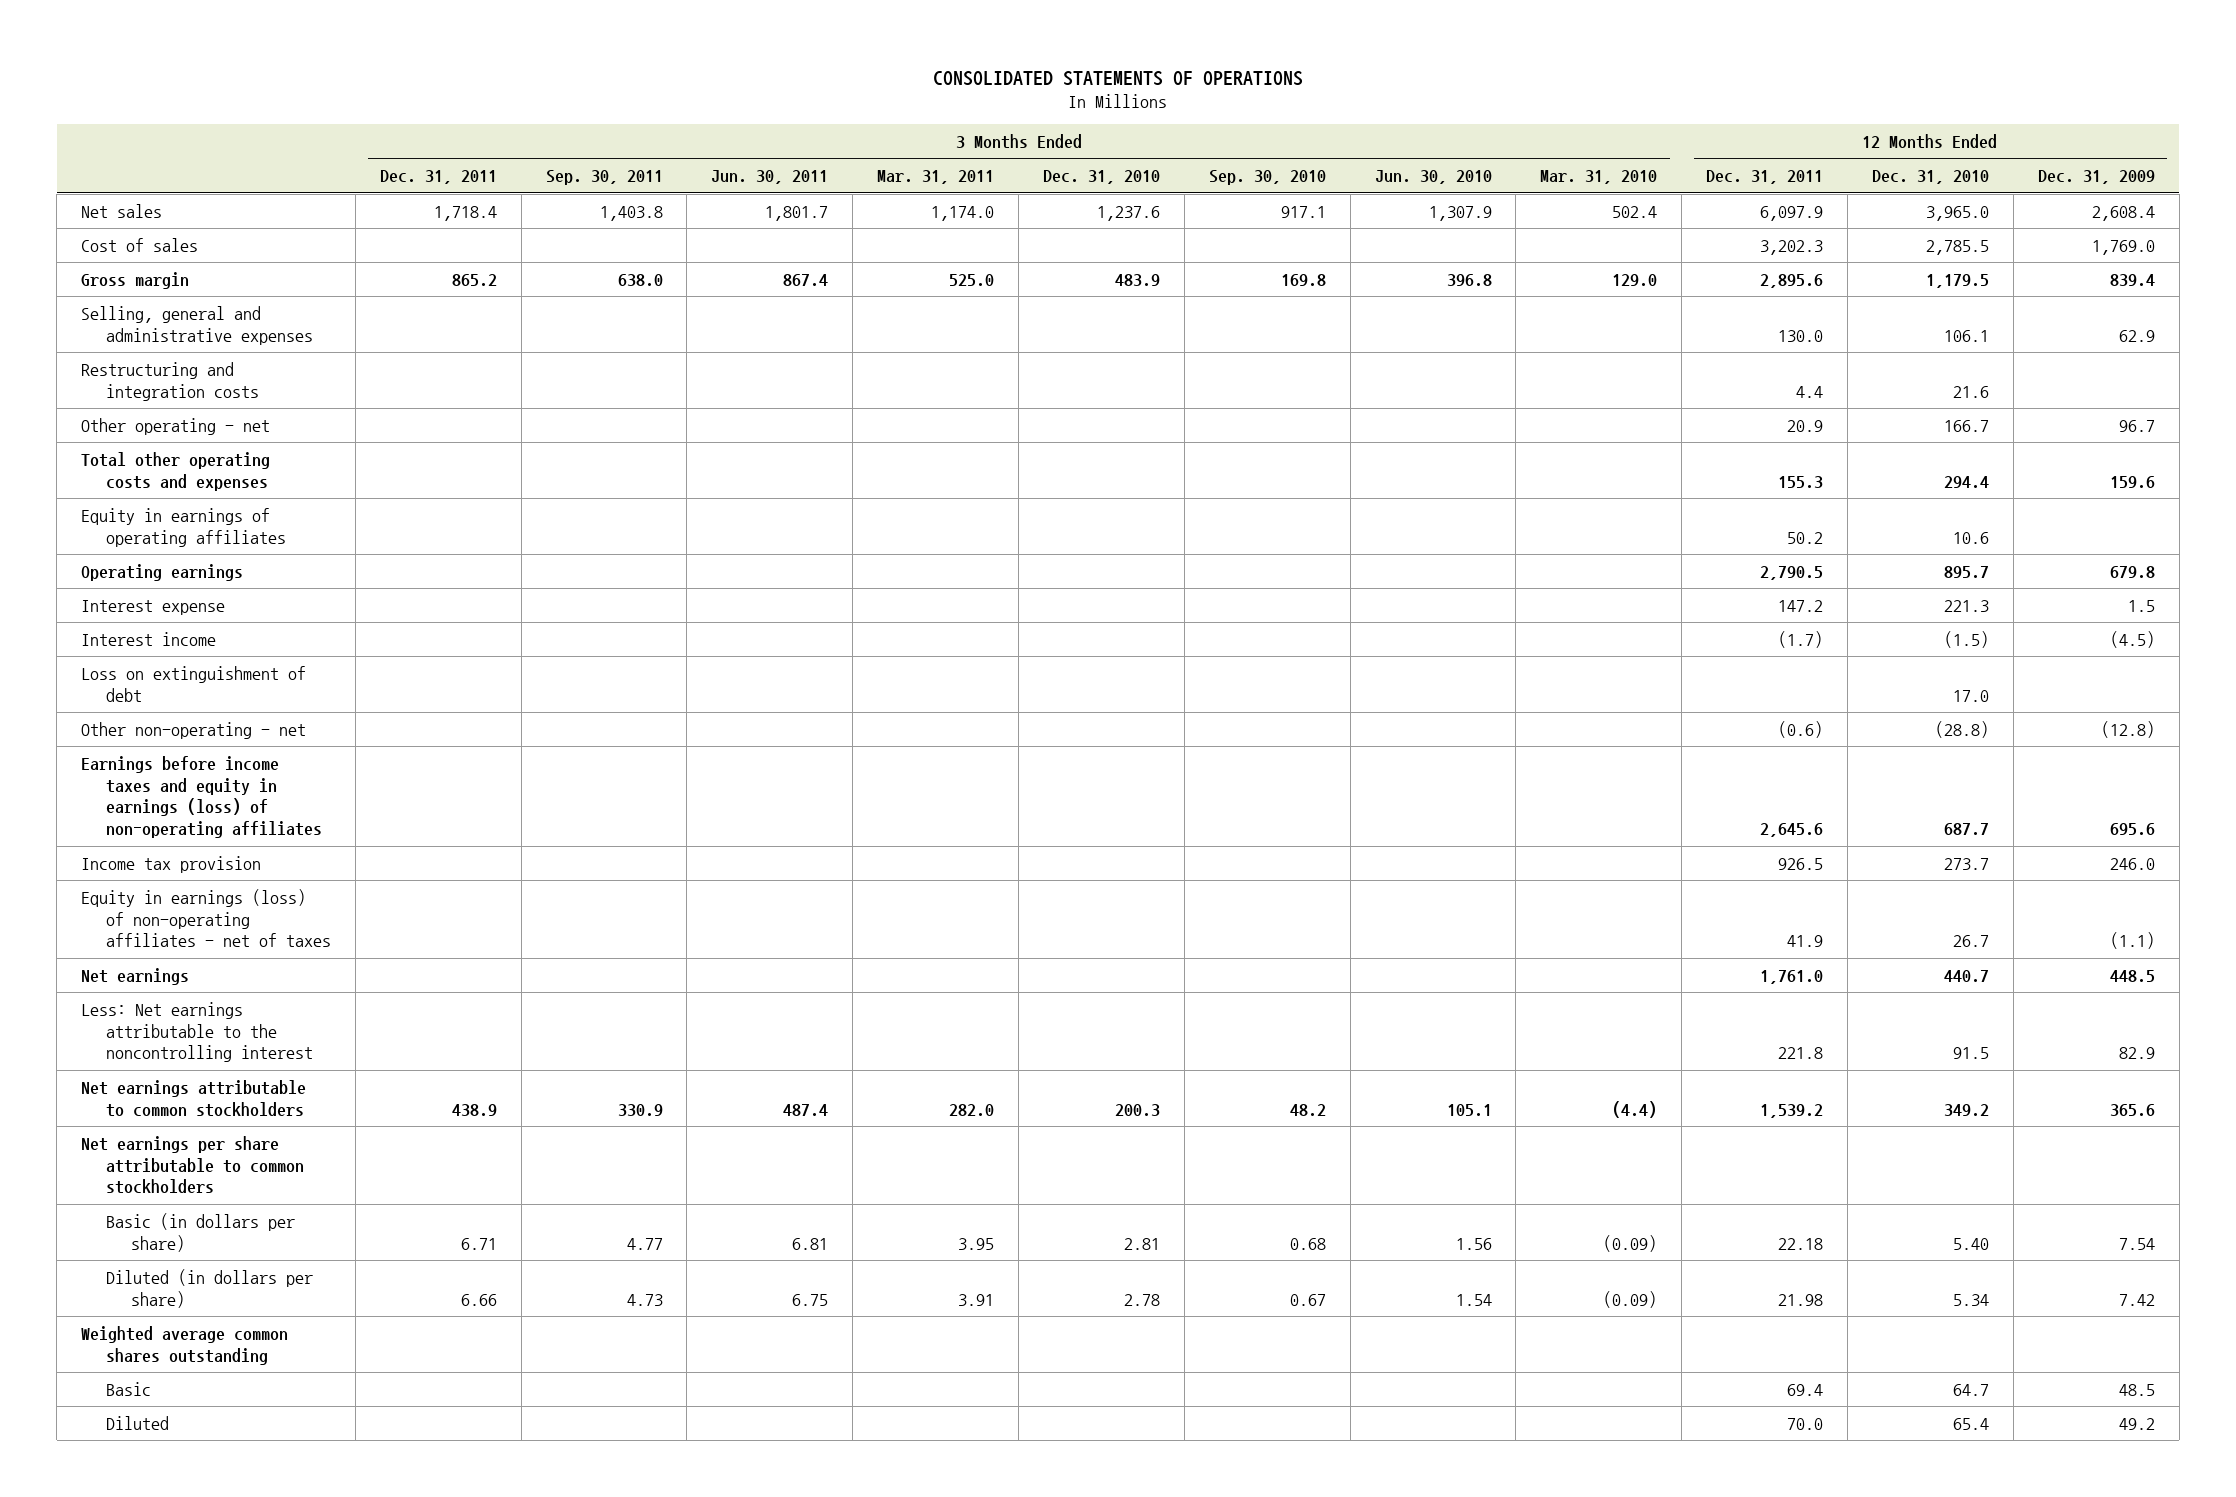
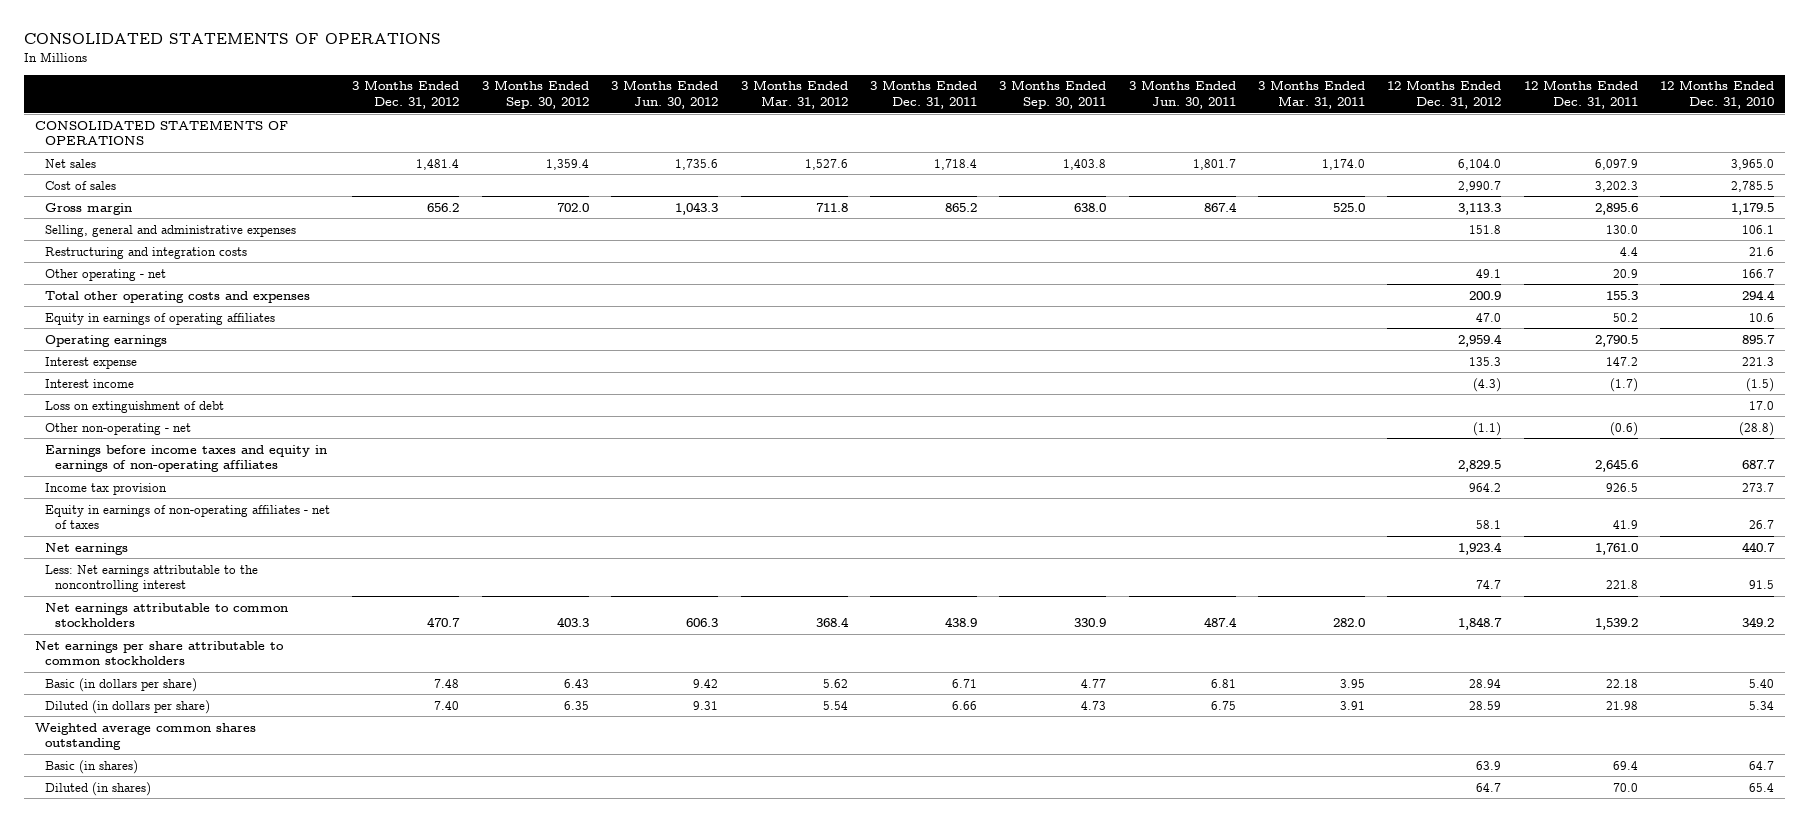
[1042,169,1160,184] Dec. 31, 2010 -> none
[1208,169,1326,185] Sep. 30, 2010 -> none
[1374,169,1492,184] Jun. 30, 2010 -> none
[1540,169,1658,184] Mar. 31, 2010 -> none
[2037,169,2155,184] Dec. 31, 2009 -> none
none -> [352,80,460,109] 3 Months Ended Dec. 31, 2012
none -> [481,80,589,109] 3 Months Ended Sep. 30, 2012
none -> [611,80,719,109] 3 Months Ended Jun. 30, 2012
none -> [740,80,848,109] 3 Months Ended Mar. 31, 2012
none -> [1387,80,1502,109] 12 Months Ended Dec. 31, 2012
none -> [35,119,289,146] CONSOLIDATED STATEMENTS OF OPERATIONS
[81,755,322,839] Earnings before income taxes and equity in earnings (loss) of non-operating affiliates -> [45,444,328,473] Earnings before income taxes and equity in earnings of non-operating affiliates
[81,888,331,948] Equity in earnings (loss) of non-operating affiliates - net of taxes -> [45,504,331,530] Equity in earnings of non-operating affiliates - net of taxes
[105,1381,151,1396] Basic -> [45,759,139,774] Basic (in shares)
[105,1415,169,1430] Diluted -> [45,781,152,796] Diluted (in shares)

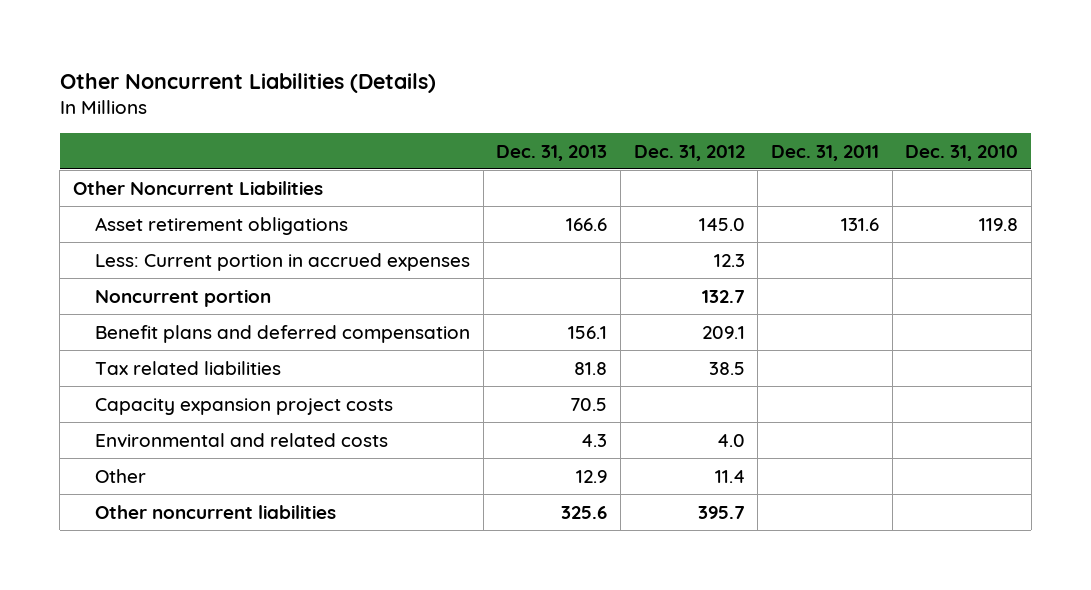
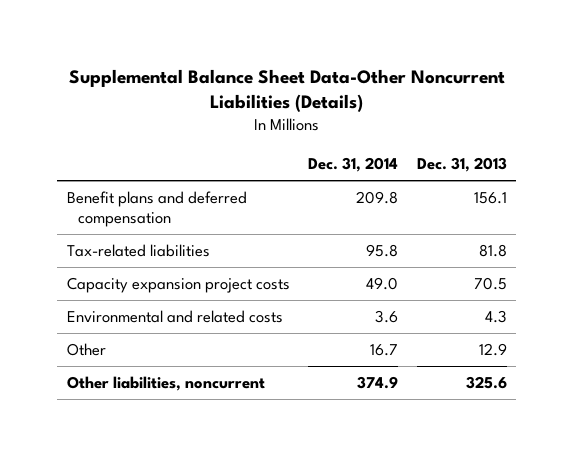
[59,72,436,93] Other Noncurrent Liabilities (Details) -> [68,68,505,113] Supplemental Balance Sheet Data-Other Noncurrent Liabilities (Details)
[633,144,745,161] Dec. 31, 2012 -> none
[770,144,879,161] Dec. 31, 2011 -> none
[905,144,1019,161] Dec. 31, 2010 -> none
none -> [308,156,399,172] Dec. 31, 2014
[72,180,323,195] Other Noncurrent Liabilities -> none
[94,216,348,235] Asset retirement obligations -> none
[94,252,470,271] Less: Current portion in accrued expenses -> none
[94,288,271,307] Noncurrent portion -> none
[94,360,281,375] Tax related liabilities -> [66,244,210,258] Tax-related liabilities
[94,504,336,519] Other noncurrent liabilities -> [66,376,265,392] Other liabilities, noncurrent

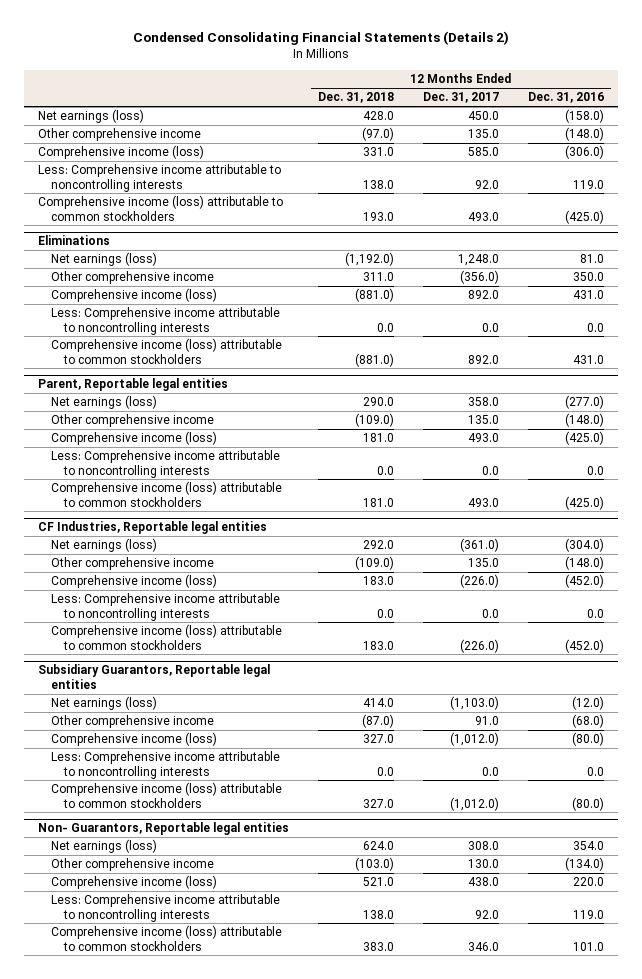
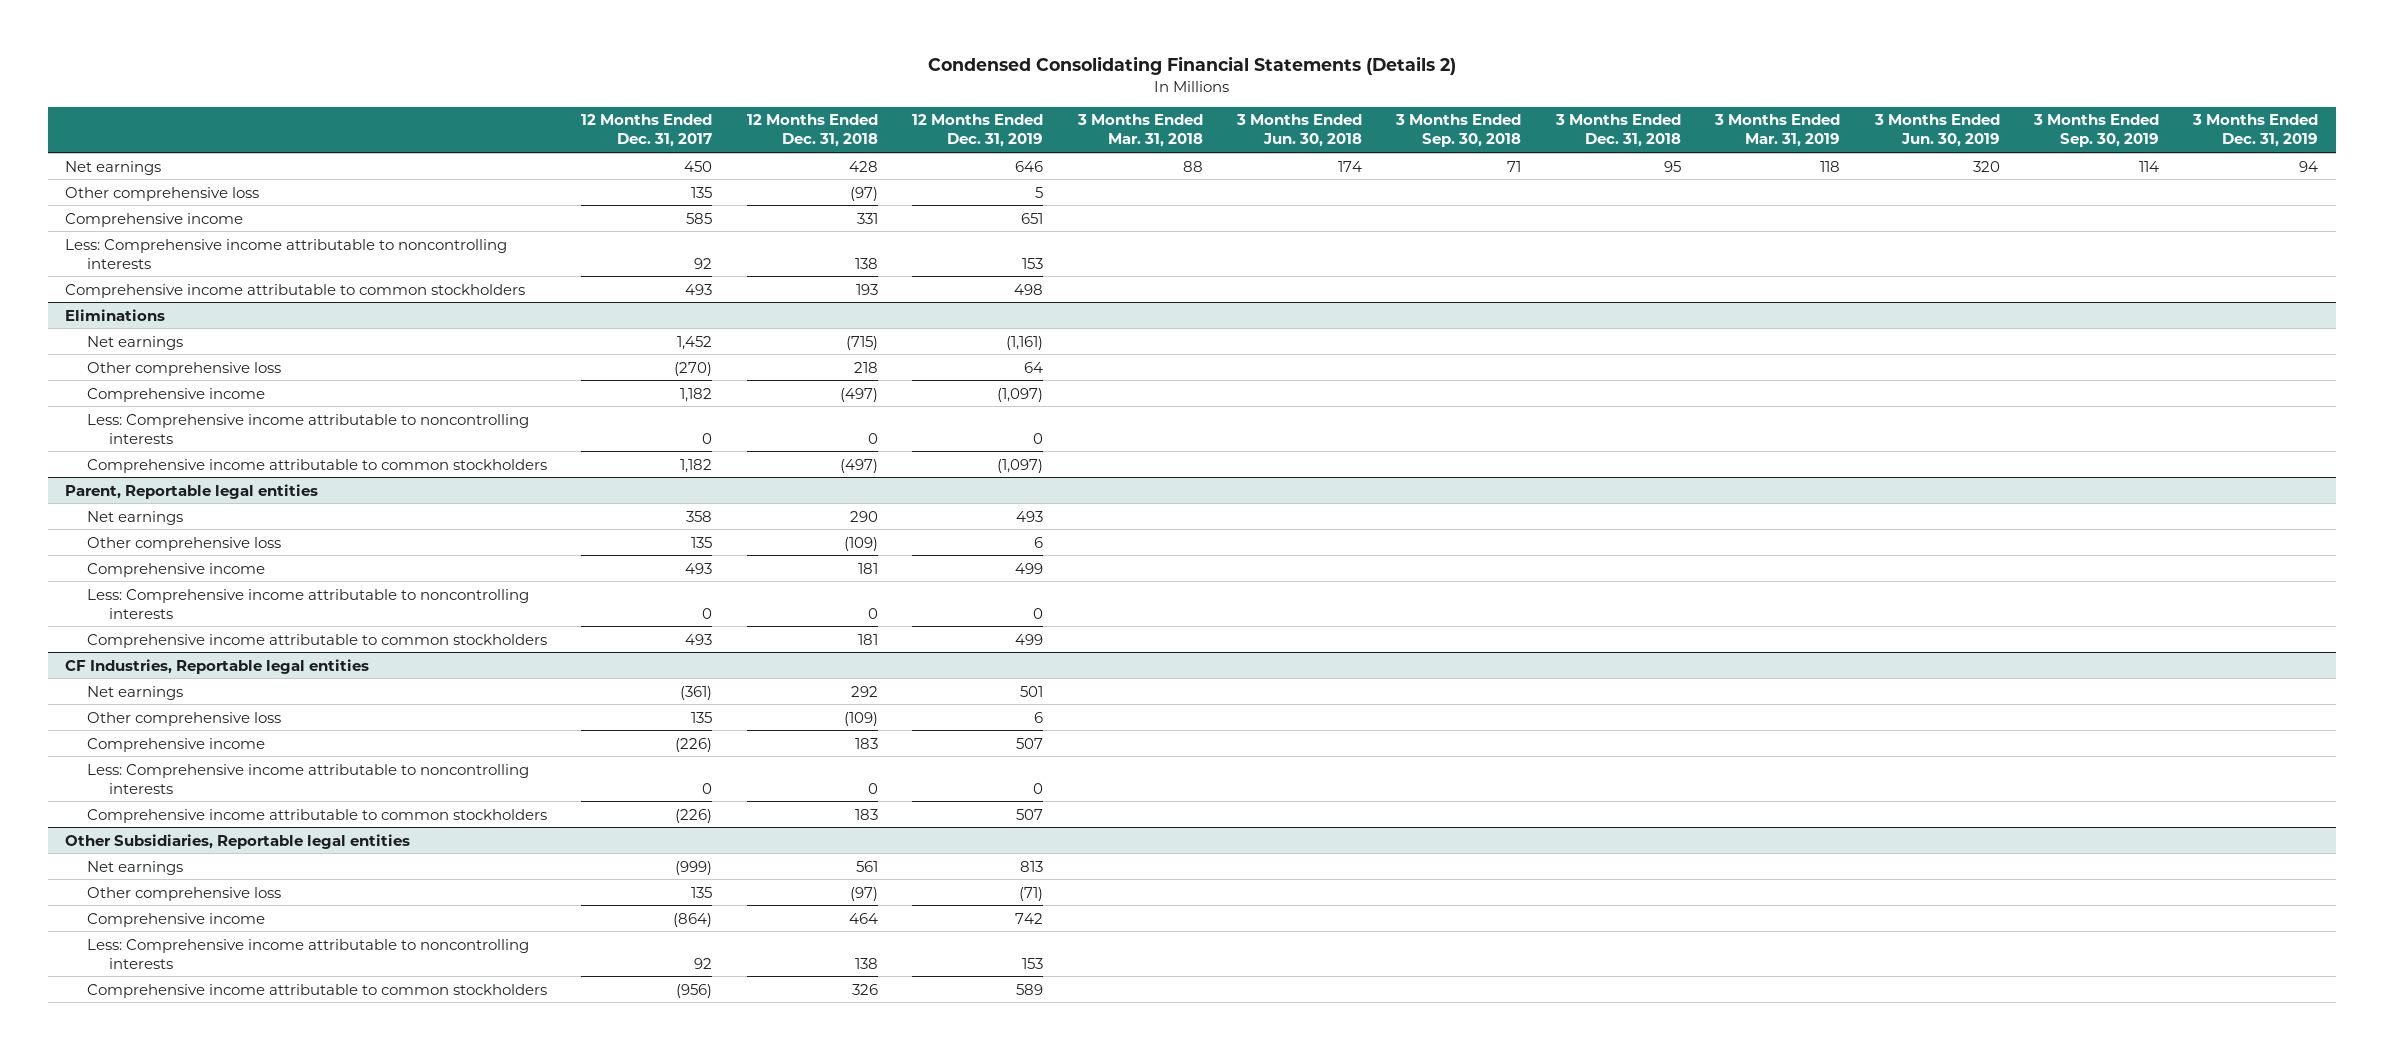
[527,92,604,104] Dec. 31, 2016 -> none
none -> [912,114,1044,148] 12 Months Ended Dec. 31, 2019
none -> [1076,114,1203,148] 3 Months Ended Mar. 31, 2018
none -> [1235,114,1362,148] 3 Months Ended Jun. 30, 2018
none -> [1395,114,1522,148] 3 Months Ended Sep. 30, 2018
none -> [1554,114,1681,148] 3 Months Ended Dec. 31, 2018
none -> [1714,114,1841,148] 3 Months Ended Mar. 31, 2019
none -> [1873,114,2000,148] 3 Months Ended Jun. 30, 2019
none -> [2032,114,2159,148] 3 Months Ended Sep. 30, 2019
none -> [2192,114,2319,148] 3 Months Ended Dec. 31, 2019
[38,109,145,124] Net earnings (loss) -> [65,160,162,175] Net earnings
[363,111,395,121] 428.0 -> [848,160,878,172] 428
[468,111,500,121] 450.0 -> [684,160,713,172] 450
[38,128,202,142] Other comprehensive income -> [65,186,260,201] Other comprehensive loss
[362,127,395,142] (97.0) -> [849,186,878,201] (97)
[468,129,500,139] 135.0 -> [691,186,713,198] 135
[38,145,205,160] Comprehensive income (loss) -> [65,212,244,227] Comprehensive income
[363,147,395,157] 331.0 -> [856,212,878,224] 331
[468,147,500,157] 585.0 -> [686,212,713,224] 585
[363,179,395,189] 138.0 -> [854,257,878,269] 138
[475,179,500,189] 92.0 -> [694,257,713,269] 92
[38,195,284,221] Comprehensive income (loss) attributable to common stockholders -> [65,283,526,298] Comprehensive income attributable to common stockholders
[363,211,395,221] 193.0 -> [855,283,878,295] 193
[468,211,500,221] 493.0 -> [685,283,713,295] 493
[50,252,157,267] Net earnings (loss) -> [86,335,183,350] Net earnings
[345,252,395,267] (1,192.0) -> [845,335,878,350] (715)
[458,254,500,267] 1,248.0 -> [677,335,713,350] 1,452
[50,271,214,285] Other comprehensive income -> [86,361,281,376] Other comprehensive loss
[363,272,395,282] 311.0 -> [853,361,878,373] 218
[460,270,500,285] (356.0) -> [674,361,713,376] (270)
[50,288,217,303] Comprehensive income (loss) -> [86,387,265,402] Comprehensive income
[355,288,395,303] (881.0) -> [839,387,878,402] (497)
[468,290,500,300] 892.0 -> [680,387,713,402] 1,182
[377,322,395,332] 0.0 -> [867,432,878,444] 0
[482,322,500,332] 0.0 -> [702,432,713,444] 0
[50,338,282,364] Comprehensive income (loss) attributable to common stockholders -> [86,458,547,473] Comprehensive income attributable to common stockholders
[355,352,395,367] (881.0) -> [839,458,878,473] (497)
[468,354,500,364] 892.0 -> [680,458,713,473] 1,182
[50,395,157,410] Net earnings (loss) -> [86,510,183,525] Net earnings
[363,397,395,407] 290.0 -> [849,510,878,522] 290
[468,397,500,407] 358.0 -> [686,510,713,522] 358
[50,414,214,428] Other comprehensive income -> [86,536,281,551] Other comprehensive loss
[355,413,395,428] (109.0) -> [843,536,878,551] (109)
[468,415,500,425] 135.0 -> [691,536,713,548] 135
[50,431,217,446] Comprehensive income (loss) -> [86,562,265,577] Comprehensive income
[363,433,395,443] 181.0 -> [857,562,878,574] 181
[468,433,500,443] 493.0 -> [685,562,713,574] 493
[377,465,395,475] 0.0 -> [867,607,878,619] 0
[482,465,500,475] 0.0 -> [702,607,713,619] 0
[50,481,282,507] Comprehensive income (loss) attributable to common stockholders -> [86,633,547,648] Comprehensive income attributable to common stockholders
[363,497,395,507] 181.0 -> [857,633,878,645] 181
[468,497,500,507] 493.0 -> [685,633,713,645] 493
[38,664,271,689] Subsidiary Guarantors, Reportable legal entities -> none
[38,822,290,836] Non- Guarantors, Reportable legal entities -> none
[50,839,157,854] Net earnings (loss) -> none
[50,858,214,872] Other comprehensive income -> none
[50,875,217,890] Comprehensive income (loss) -> none
[50,894,280,922] Less: Comprehensive income attributable to noncontrolling interests -> none
[50,925,282,951] Comprehensive income (loss) attributable to common stockholders -> none
[50,538,157,553] Net earnings (loss) -> [86,685,183,700] Net earnings
[363,540,395,550] 292.0 -> [850,685,878,697] 292
[460,538,500,553] (361.0) -> [680,685,713,700] (361)
[50,557,214,571] Other comprehensive income -> [86,711,281,726] Other comprehensive loss
[355,556,395,571] (109.0) -> [843,711,878,726] (109)
[468,558,500,568] 135.0 -> [691,711,713,723] 135
[50,574,217,589] Comprehensive income (loss) -> [86,737,265,752] Comprehensive income
[363,576,395,586] 183.0 -> [854,737,878,749] 183
[460,574,500,589] (226.0) -> [675,737,713,752] (226)
[377,608,395,618] 0.0 -> [867,782,878,794] 0
[482,608,500,618] 0.0 -> [702,782,713,794] 0
[50,624,282,650] Comprehensive income (loss) attributable to common stockholders -> [86,808,547,823] Comprehensive income attributable to common stockholders
[363,640,395,650] 183.0 -> [854,808,878,820] 183
[460,638,500,653] (226.0) -> [675,808,713,823] (226)
none -> [65,833,411,849] Other Subsidiaries, Reportable legal entities
[50,696,157,711] Net earnings (loss) -> [86,860,183,875] Net earnings
[363,698,395,708] 414.0 -> [855,860,878,872] 561
[450,696,500,711] (1,103.0) -> [675,860,713,875] (999)
[50,715,214,729] Other comprehensive income -> [86,886,281,901] Other comprehensive loss
[362,714,395,729] (87.0) -> [849,886,878,901] (97)
[475,716,500,726] 91.0 -> [691,886,713,898] 135
[50,732,217,747] Comprehensive income (loss) -> [86,912,265,927] Comprehensive income
[363,734,395,744] 327.0 -> [848,912,878,924] 464
[450,732,500,747] (1,012.0) -> [673,912,713,927] (864)
[377,766,395,776] 0.0 -> [854,957,878,969] 138
[482,766,500,776] 0.0 -> [694,957,713,969] 92
[50,782,282,808] Comprehensive income (loss) attributable to common stockholders -> [86,983,547,998] Comprehensive income attributable to common stockholders
[363,798,395,808] 327.0 -> [851,983,878,995] 326
[450,796,500,811] (1,012.0) -> [676,983,713,998] (956)

